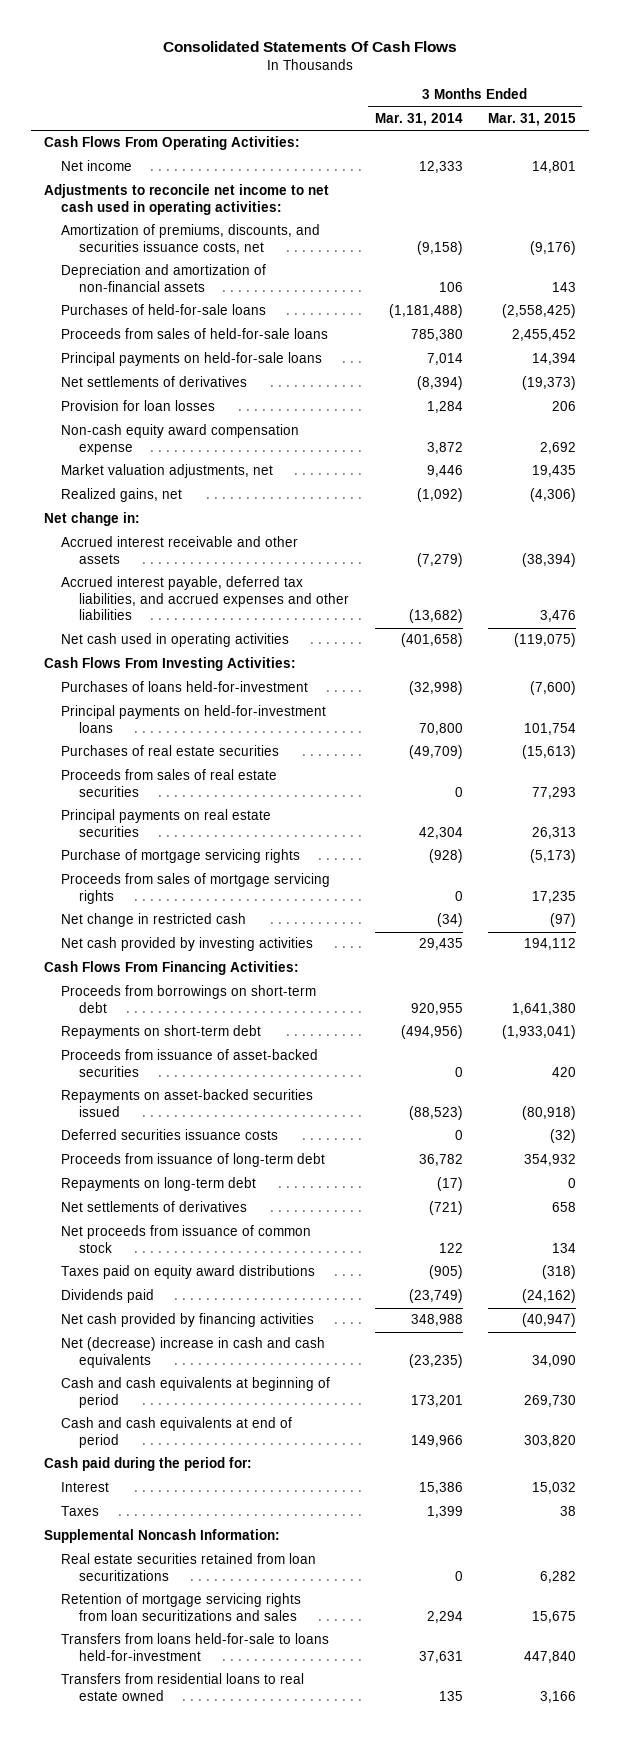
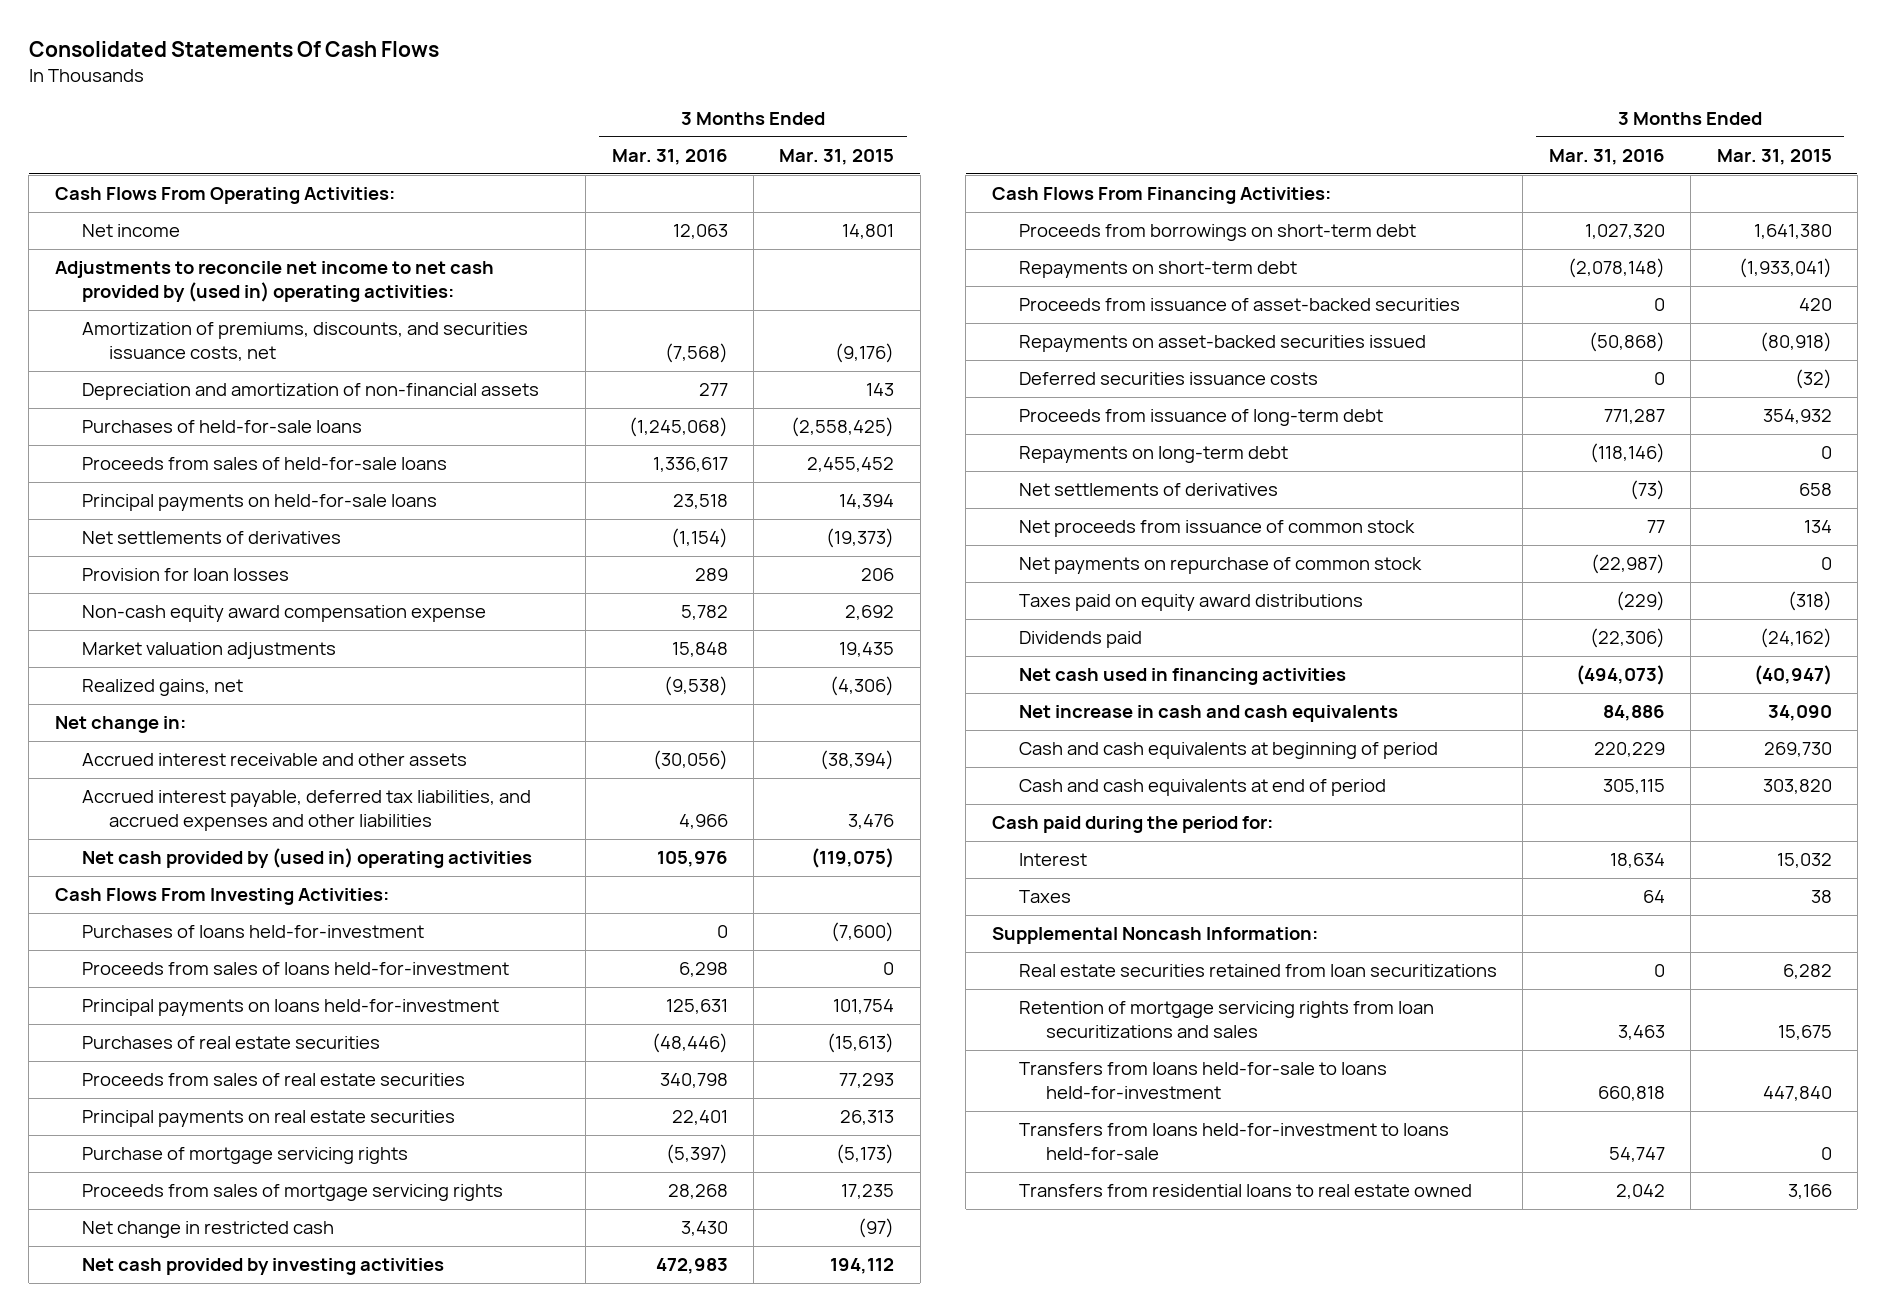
[374,113,463,127] Mar. 31, 2014 -> none
none -> [611,149,728,166] Mar. 31, 2016
[43,184,329,215] Adjustments to reconcile net income to net cash used in operating activities: -> [54,261,494,302] Adjustments to reconcile net income to net cash provided by (used in) operating activities:
[61,464,274,479] Market valuation adjustments, net -> [81,642,336,660] Market valuation adjustments
[61,633,290,648] Net cash used in operating activities -> [81,848,532,869] Net cash provided by (used in) operating activities
none -> [81,962,509,976] Proceeds from sales of loans held-for-investment
[61,705,327,733] Principal payments on held-for-investment loans -> [81,999,499,1017] Principal payments on loans held-for-investment
none -> [1019,557,1423,575] Net payments on repurchase of common stock
[61,1313,315,1328] Net cash provided by financing activities -> [1019,668,1347,686] Net cash used in financing activities
[61,1337,326,1368] Net (decrease) increase in cash and cash equivalents -> [1019,705,1399,723] Net increase in cash and cash equivalents
none -> [1019,1123,1450,1160] Transfers from loans held-for-investment to loans held-for-sale

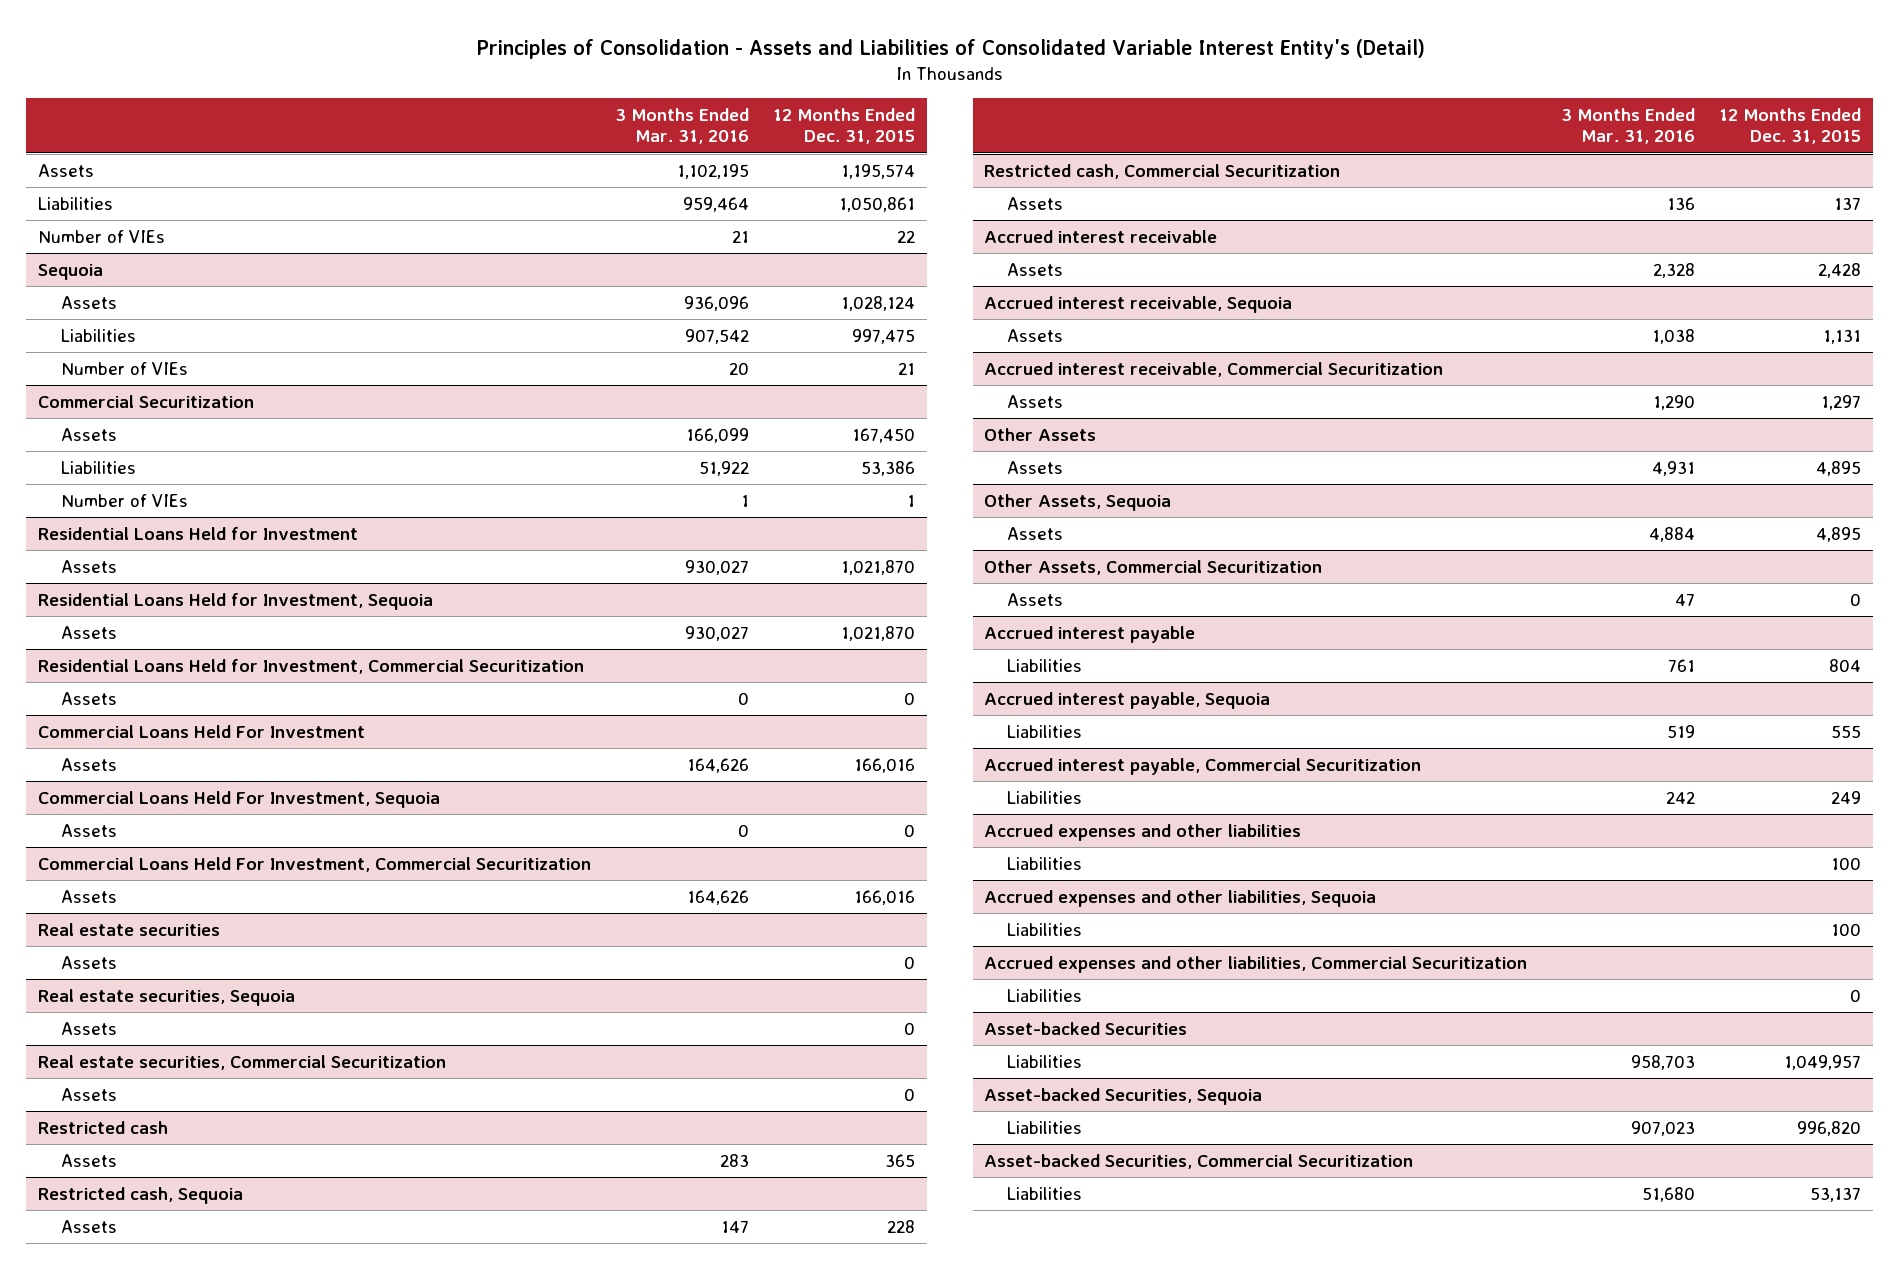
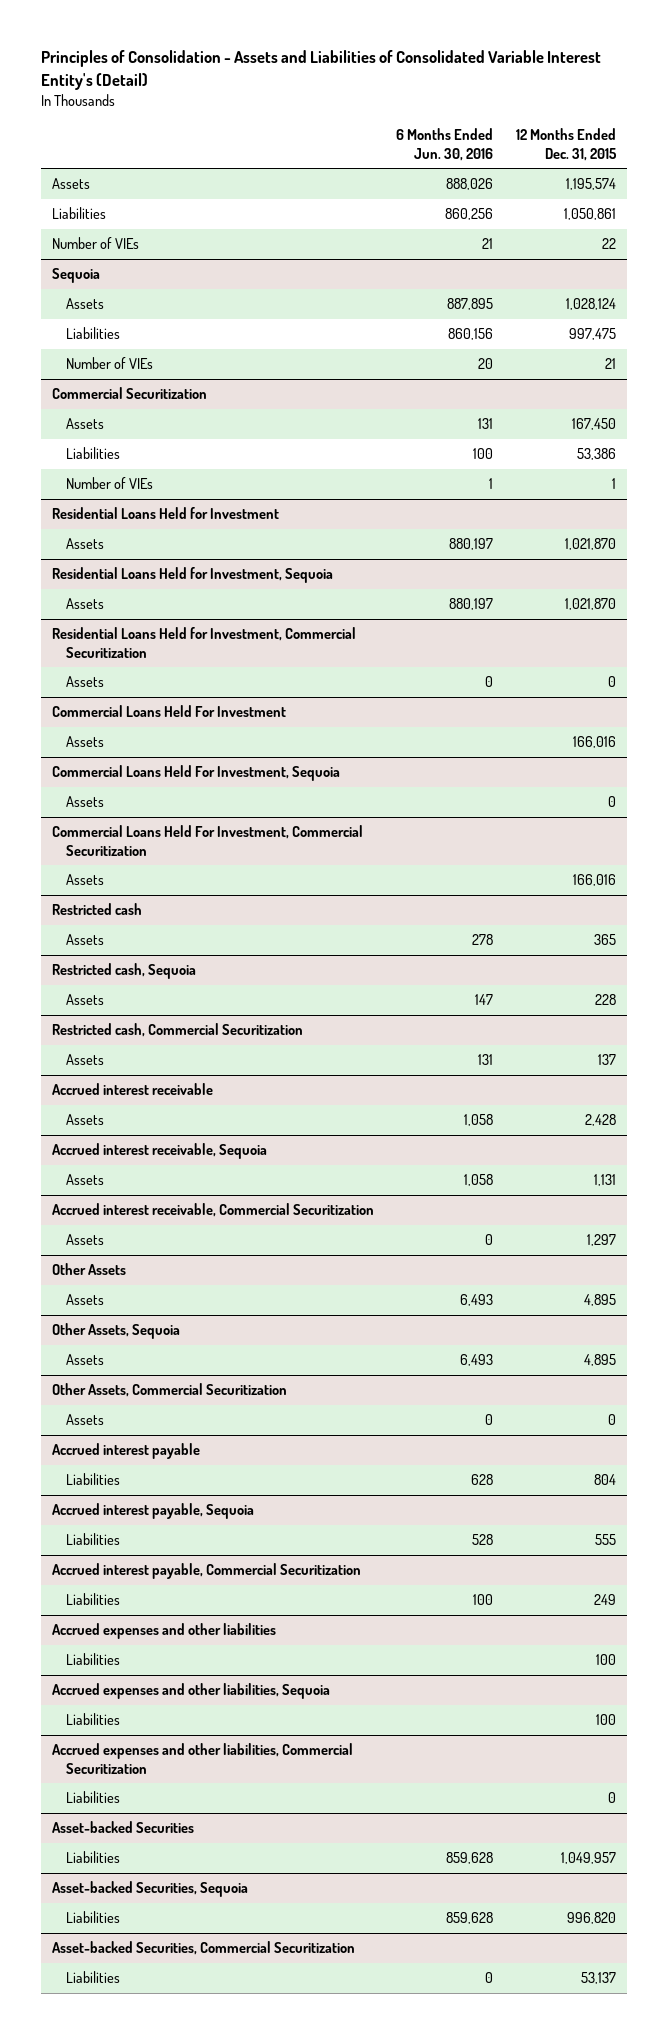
[614,107,749,145] 3 Months Ended Mar. 31, 2016 -> none
none -> [396,128,494,161] 6 Months Ended Jun. 30, 2016
[38,922,221,936] Real estate securities -> none
[60,955,117,969] Assets -> none
[38,988,296,1006] Real estate securities, Sequoia -> none
[60,1021,117,1035] Assets -> none
[38,1054,447,1070] Real estate securities, Commercial Securitization -> none
[60,1087,117,1101] Assets -> none

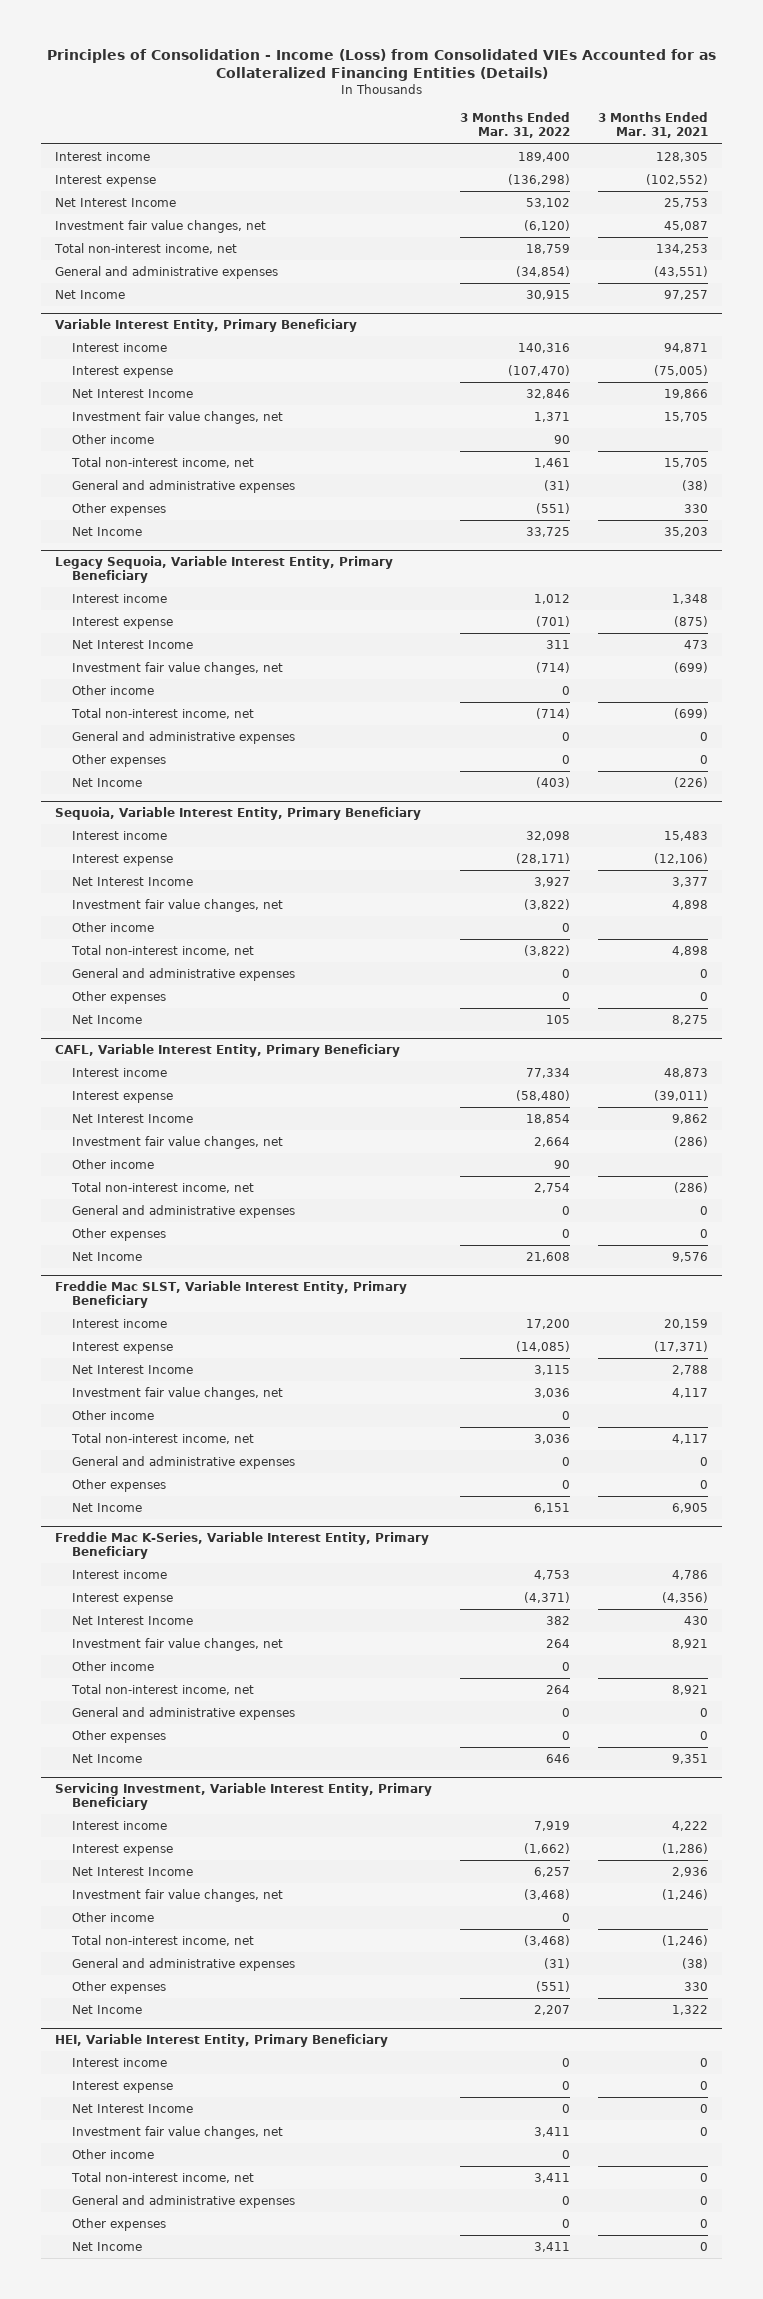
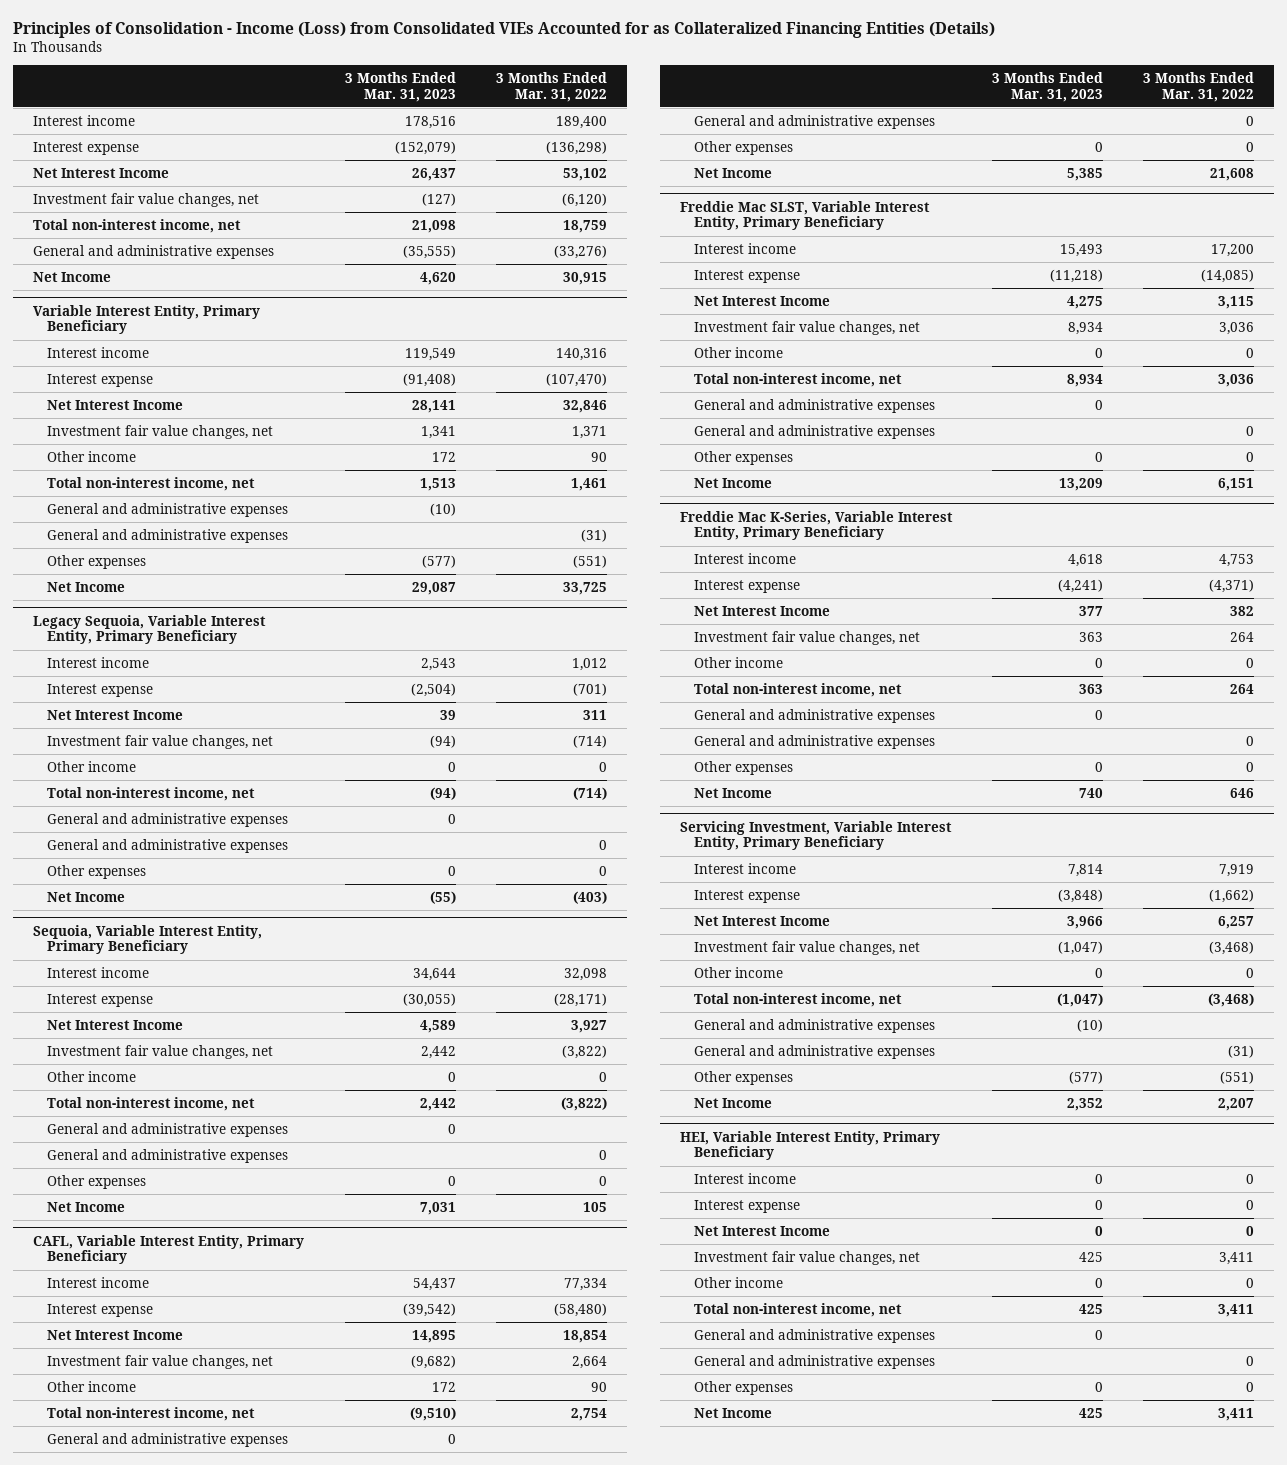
[597,112,708,139] 3 Months Ended Mar. 31, 2021 -> none
none -> [344,72,456,102] 3 Months Ended Mar. 31, 2023
[516,265,571,277] (34,854) -> [553,244,607,259] (33,276)
none -> [46,502,288,517] General and administrative expenses
none -> [46,812,288,827] General and administrative expenses
none -> [46,1122,288,1137] General and administrative expenses
none -> [46,1432,288,1447] General and administrative expenses
none -> [693,398,935,413] General and administrative expenses
none -> [693,708,935,723] General and administrative expenses
none -> [693,1018,935,1033] General and administrative expenses
none -> [693,1328,935,1343] General and administrative expenses

